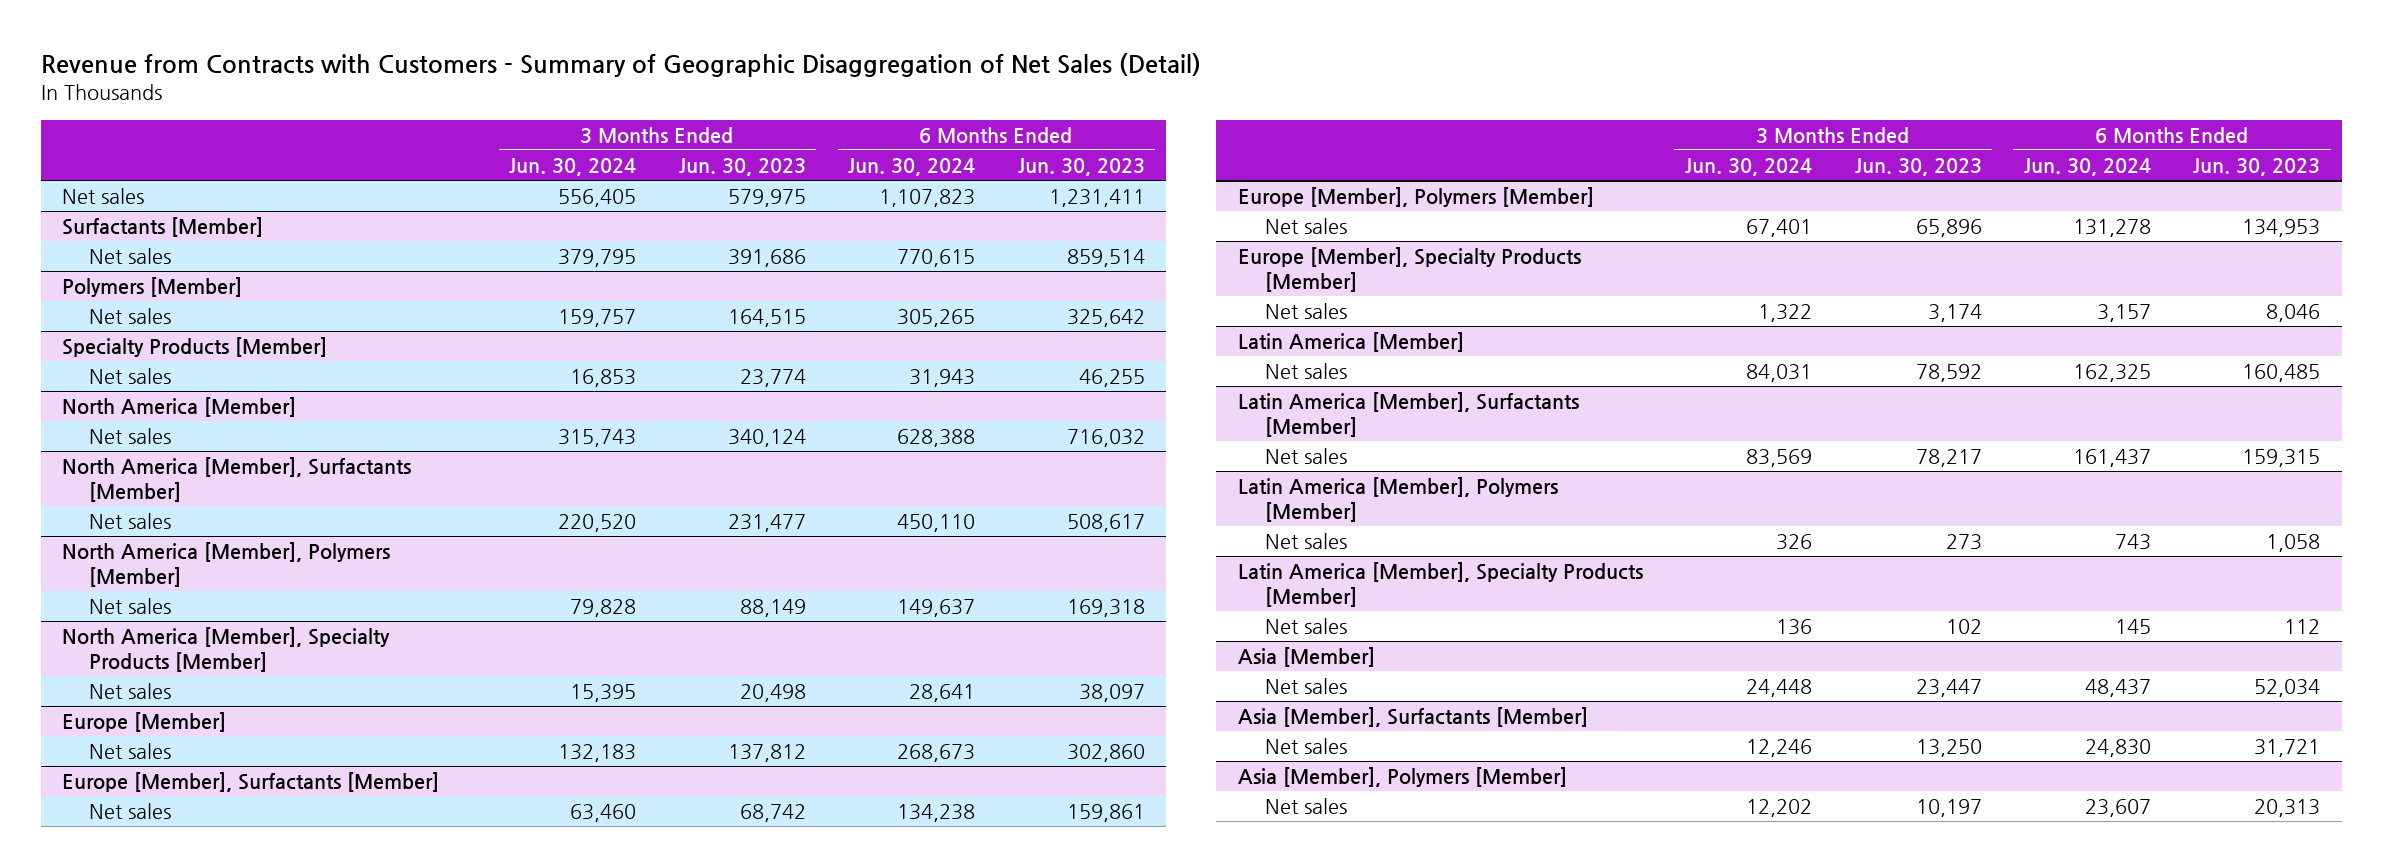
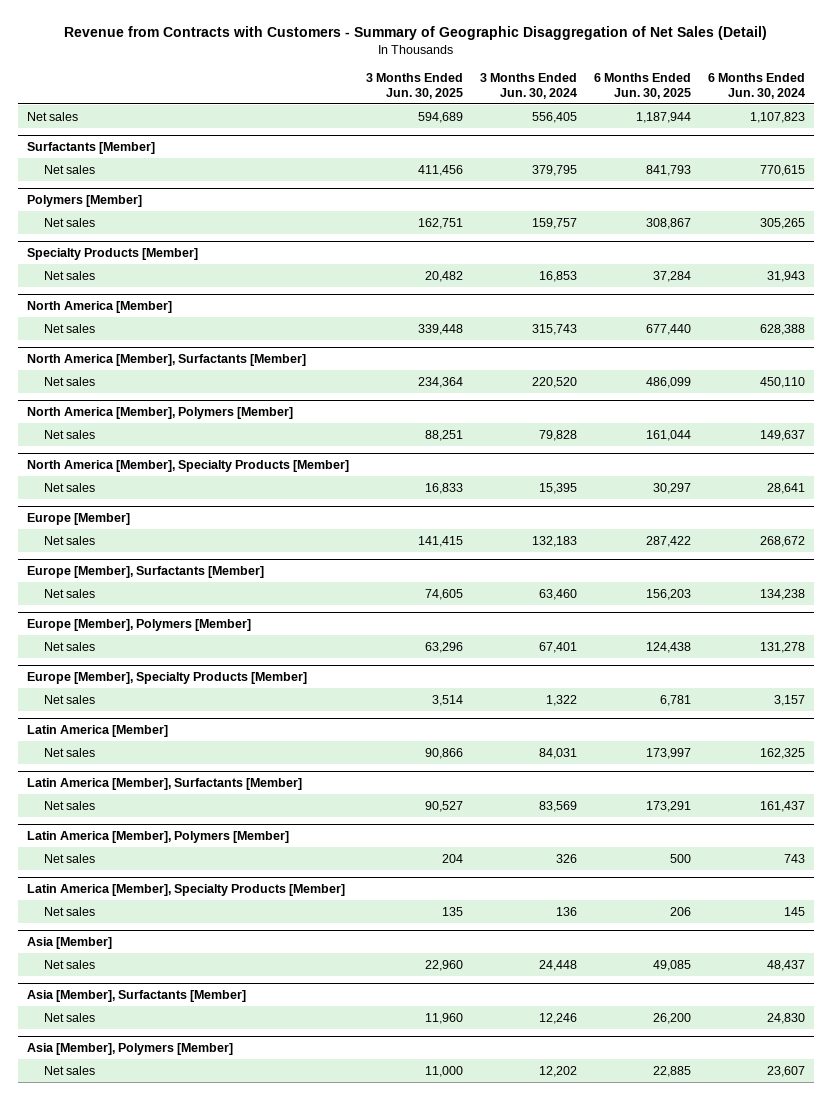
[678,158,806,177] Jun. 30, 2023 -> none
[1017,158,1145,177] Jun. 30, 2023 -> none
none -> [365,72,463,99] 3 Months Ended Jun. 30, 2025
none -> [594,72,692,99] 6 Months Ended Jun. 30, 2025
[897,744,976,763] 268,673 -> [760,535,806,547] 268,672

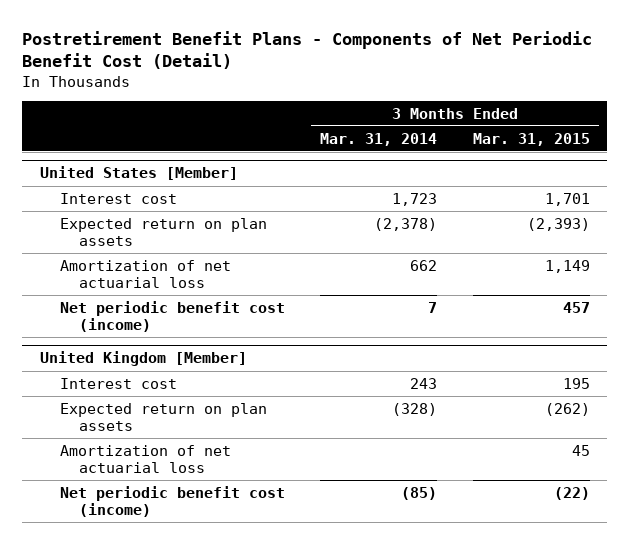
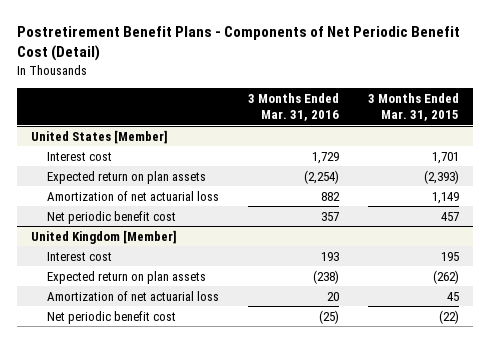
[320,132,438,146] Mar. 31, 2014 -> none
none -> [247,93,339,122] 3 Months Ended Mar. 31, 2016
[59,300,285,333] Net periodic benefit cost (income) -> [46,210,176,224] Net periodic benefit cost
[59,485,285,518] Net periodic benefit cost (income) -> [46,310,176,324] Net periodic benefit cost

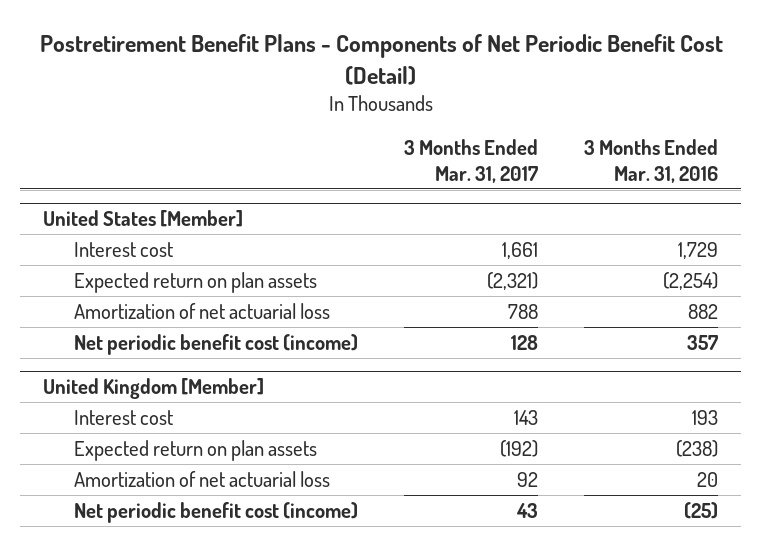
[367,93,459,122] 3 Months Ended Mar. 31, 2015 -> none
none -> [404,138,539,183] 3 Months Ended Mar. 31, 2017
[46,210,176,224] Net periodic benefit cost -> [74,334,359,356] Net periodic benefit cost (income)
[46,310,176,324] Net periodic benefit cost -> [74,502,359,524] Net periodic benefit cost (income)

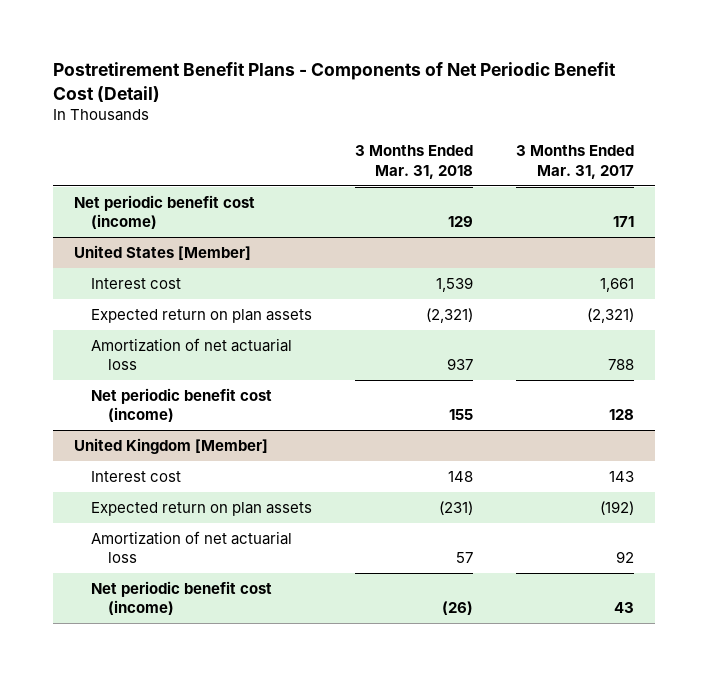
[584,138,719,183] 3 Months Ended Mar. 31, 2016 -> none
none -> [355,145,474,179] 3 Months Ended Mar. 31, 2018
none -> [74,194,256,230] Net periodic benefit cost (income)

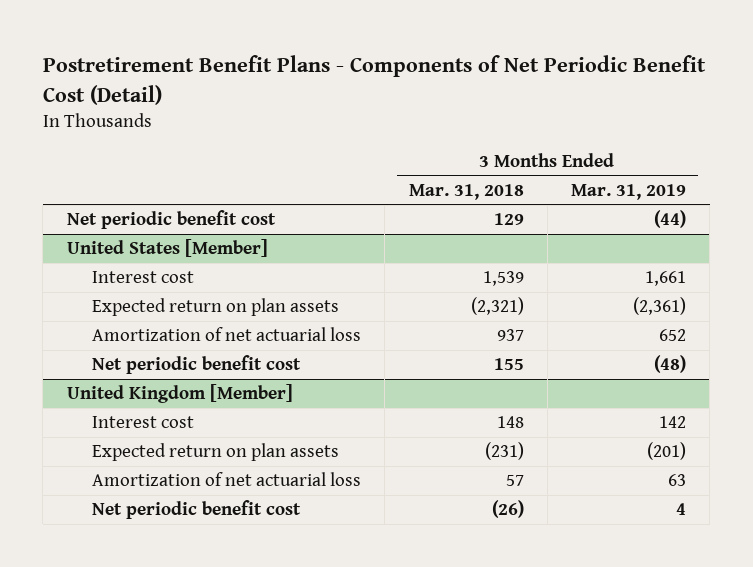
[515,145,634,179] 3 Months Ended Mar. 31, 2017 -> none
none -> [571,183,687,200] Mar. 31, 2019
[74,194,256,230] Net periodic benefit cost (income) -> [66,210,276,230] Net periodic benefit cost
[91,387,273,423] Net periodic benefit cost (income) -> [91,355,301,375] Net periodic benefit cost
[91,580,273,616] Net periodic benefit cost (income) -> [91,500,301,520] Net periodic benefit cost

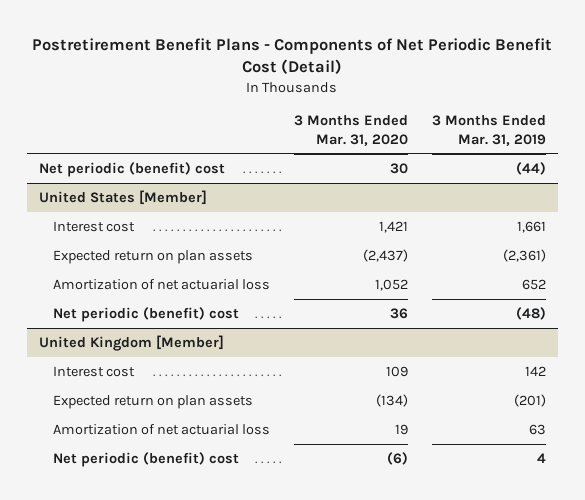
[408,183,524,200] Mar. 31, 2018 -> none
none -> [293,115,408,146] 3 Months Ended Mar. 31, 2020
[66,210,276,230] Net periodic benefit cost -> [39,161,226,177] Net periodic (benefit) cost
[91,355,301,375] Net periodic benefit cost -> [53,306,240,322] Net periodic (benefit) cost
[91,500,301,520] Net periodic benefit cost -> [53,451,240,467] Net periodic (benefit) cost

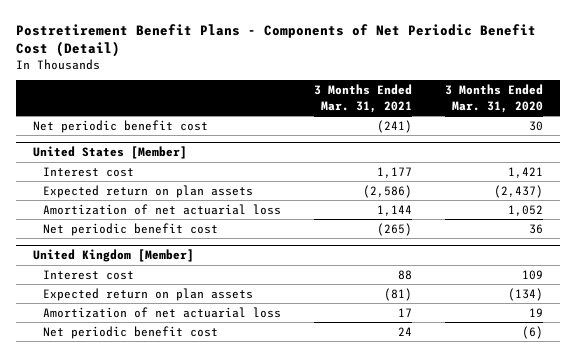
[431,115,546,146] 3 Months Ended Mar. 31, 2019 -> none
none -> [314,84,413,113] 3 Months Ended Mar. 31, 2021
[39,161,226,177] Net periodic (benefit) cost -> [32,119,208,133] Net periodic benefit cost
[53,306,240,322] Net periodic (benefit) cost -> [42,222,218,236] Net periodic benefit cost
[53,451,240,467] Net periodic (benefit) cost -> [42,325,218,339] Net periodic benefit cost

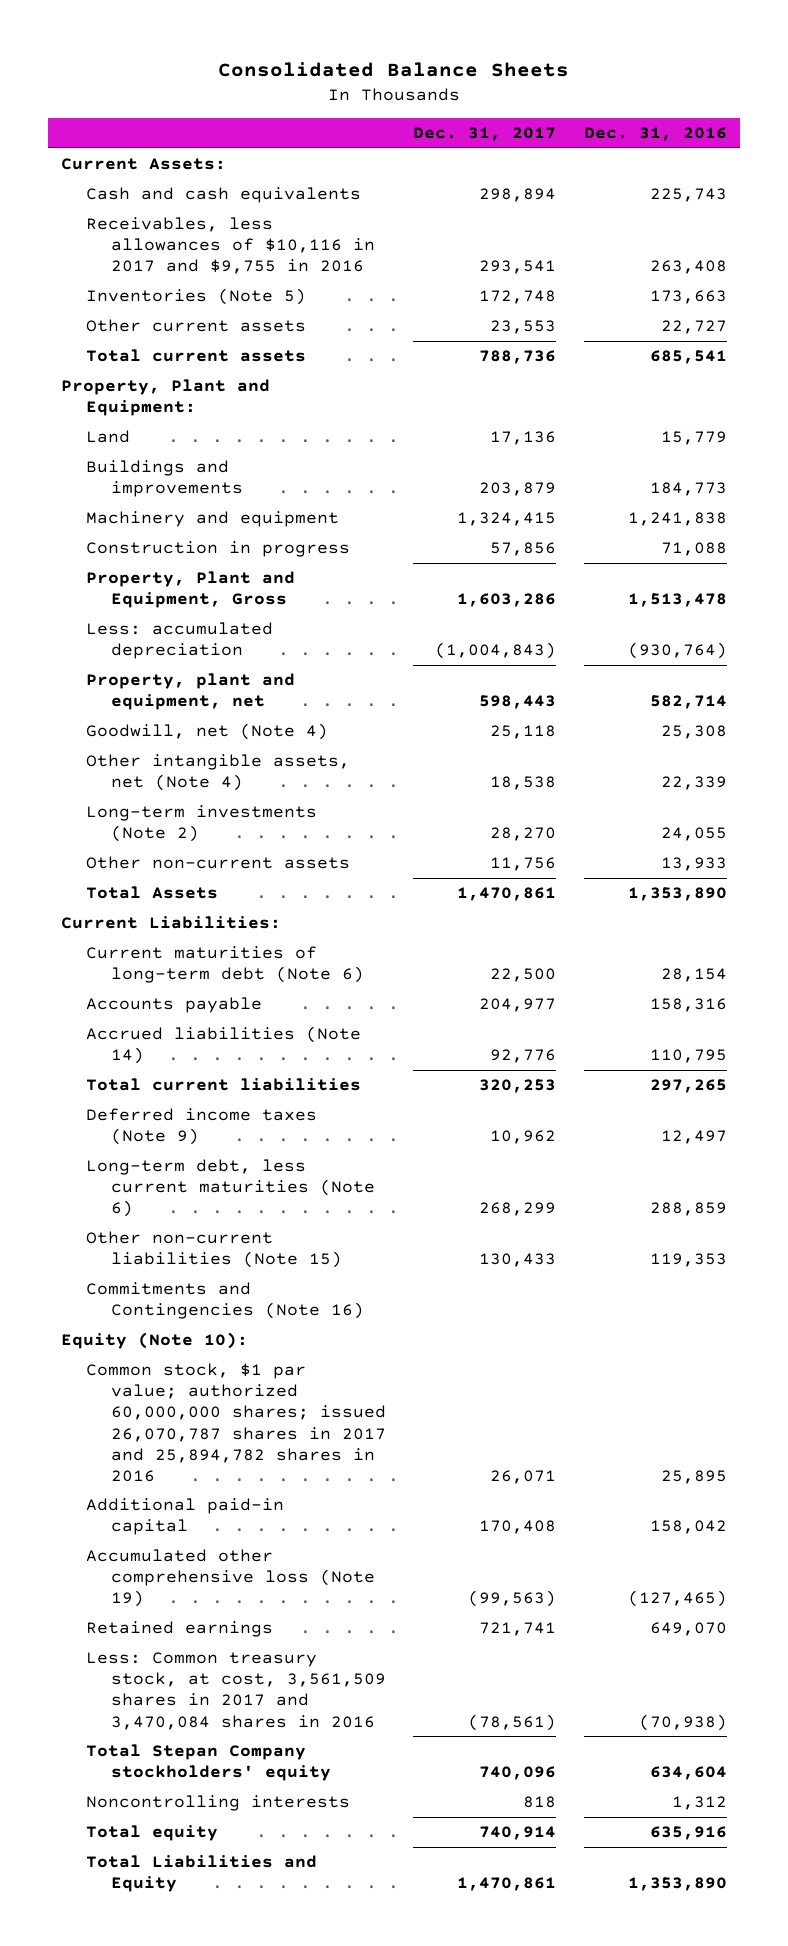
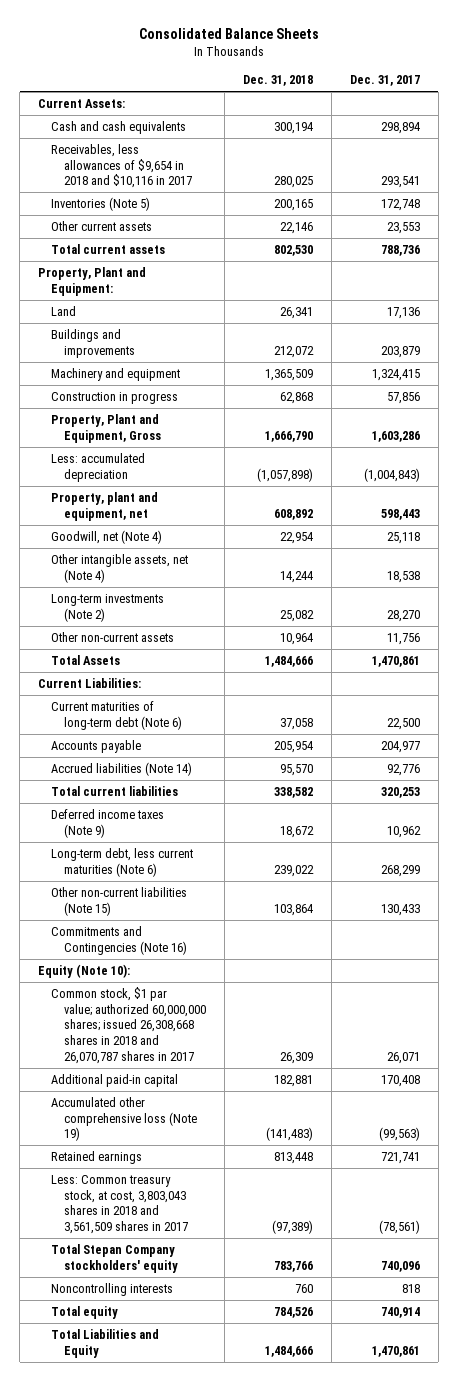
[583,127,727,142] Dec. 31, 2016 -> none
none -> [242,75,313,87] Dec. 31, 2018
[86,217,375,275] Receivables, less allowances of $10,116 in 2017 and $9,755 in 2016 -> [51,143,193,189] Receivables, less allowances of $9,654 in 2018 and $10,116 in 2017
[86,1363,386,1482] Common stock, $1 par value; authorized 60,000,000 shares; issued 26,070,787 shares in 2017 and 25,894,782 shares in 2016 -> [51,986,207,1064] Common stock, $1 par value; authorized 60,000,000 shares; issued 26,308,668 shares in 2018 and 26,070,787 shares in 2017
[86,1652,386,1730] Less: Common treasury stock, at cost, 3,561,509 shares in 2017 and 3,470,084 shares in 2016 -> [51,1174,189,1234] Less: Common treasury stock, at cost, 3,803,043 shares in 2018 and 3,561,509 shares in 2017

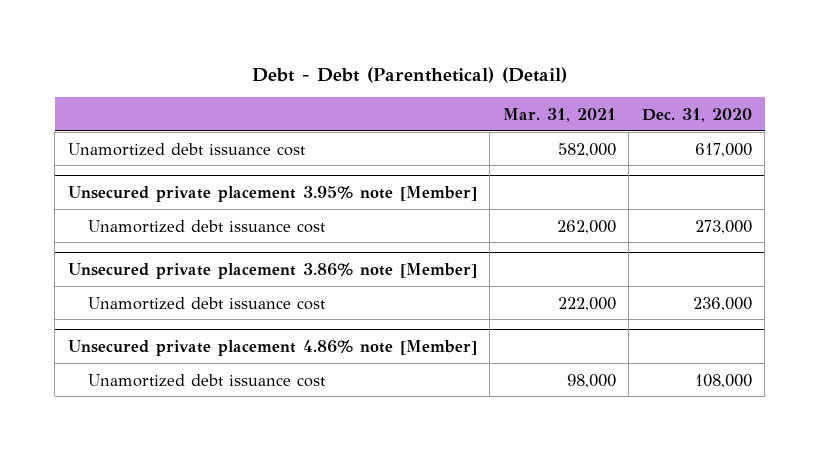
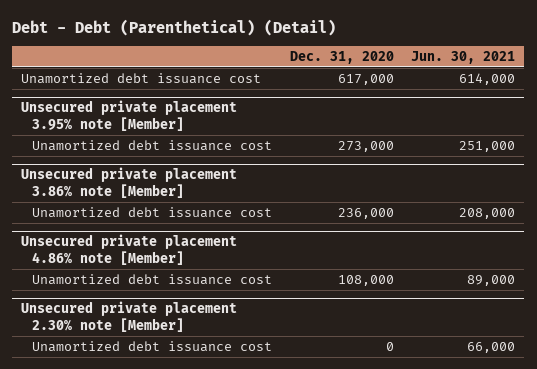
[502,107,616,122] Mar. 31, 2021 -> none
none -> [411,50,516,64] Jun. 30, 2021
none -> [21,301,238,333] Unsecured private placement 2.30% note [Member]
none -> [31,341,272,353] Unamortized debt issuance cost

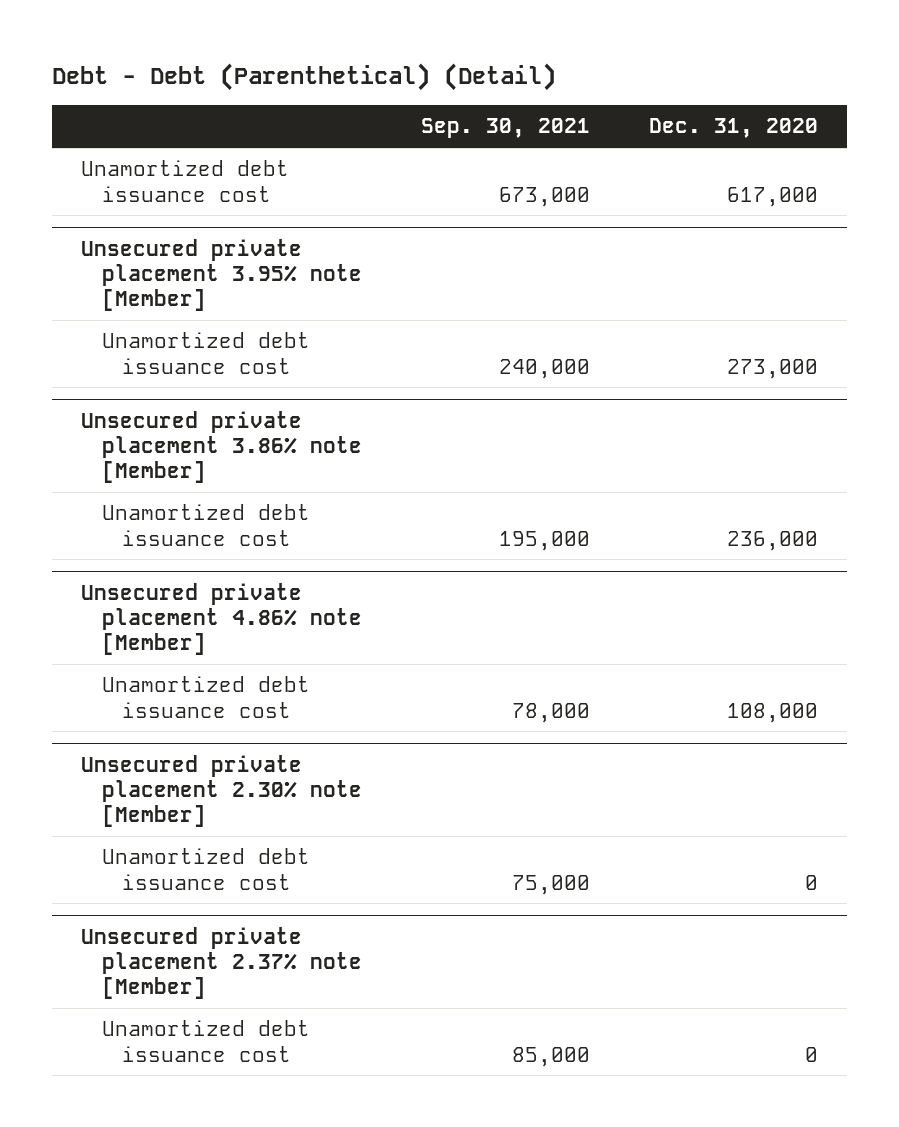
[411,50,516,64] Jun. 30, 2021 -> none
none -> [420,118,590,139] Sep. 30, 2021
none -> [81,926,362,1000] Unsecured private placement 2.37% note [Member]
none -> [101,1020,310,1062] Unamortized debt issuance cost

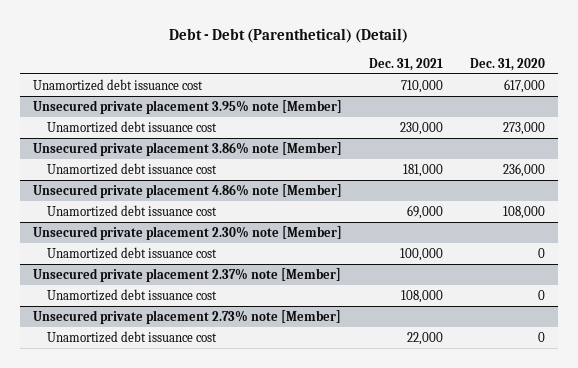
[420,118,590,139] Sep. 30, 2021 -> none
none -> [368,57,443,71] Dec. 31, 2021
none -> [33,309,342,324] Unsecured private placement 2.73% note [Member]
none -> [47,330,218,343] Unamortized debt issuance cost

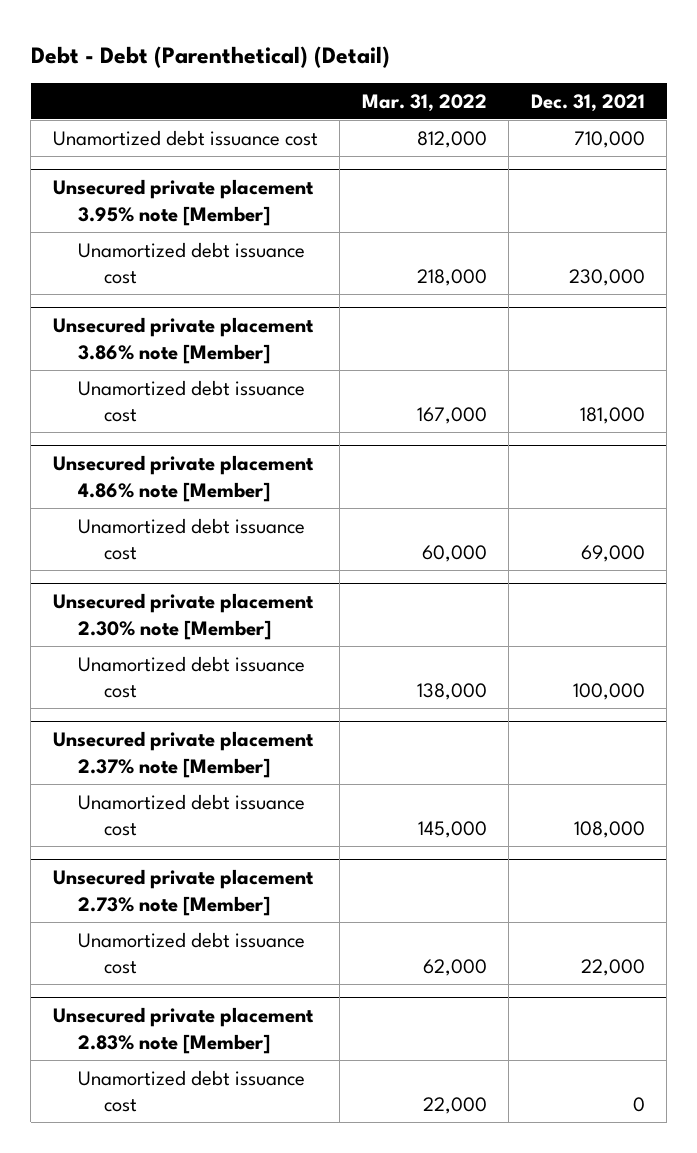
[469,57,545,71] Dec. 31, 2020 -> none
none -> [361,93,487,112] Mar. 31, 2022
none -> [52,1006,314,1054] Unsecured private placement 2.83% note [Member]
none -> [78,1069,306,1113] Unamortized debt issuance cost

